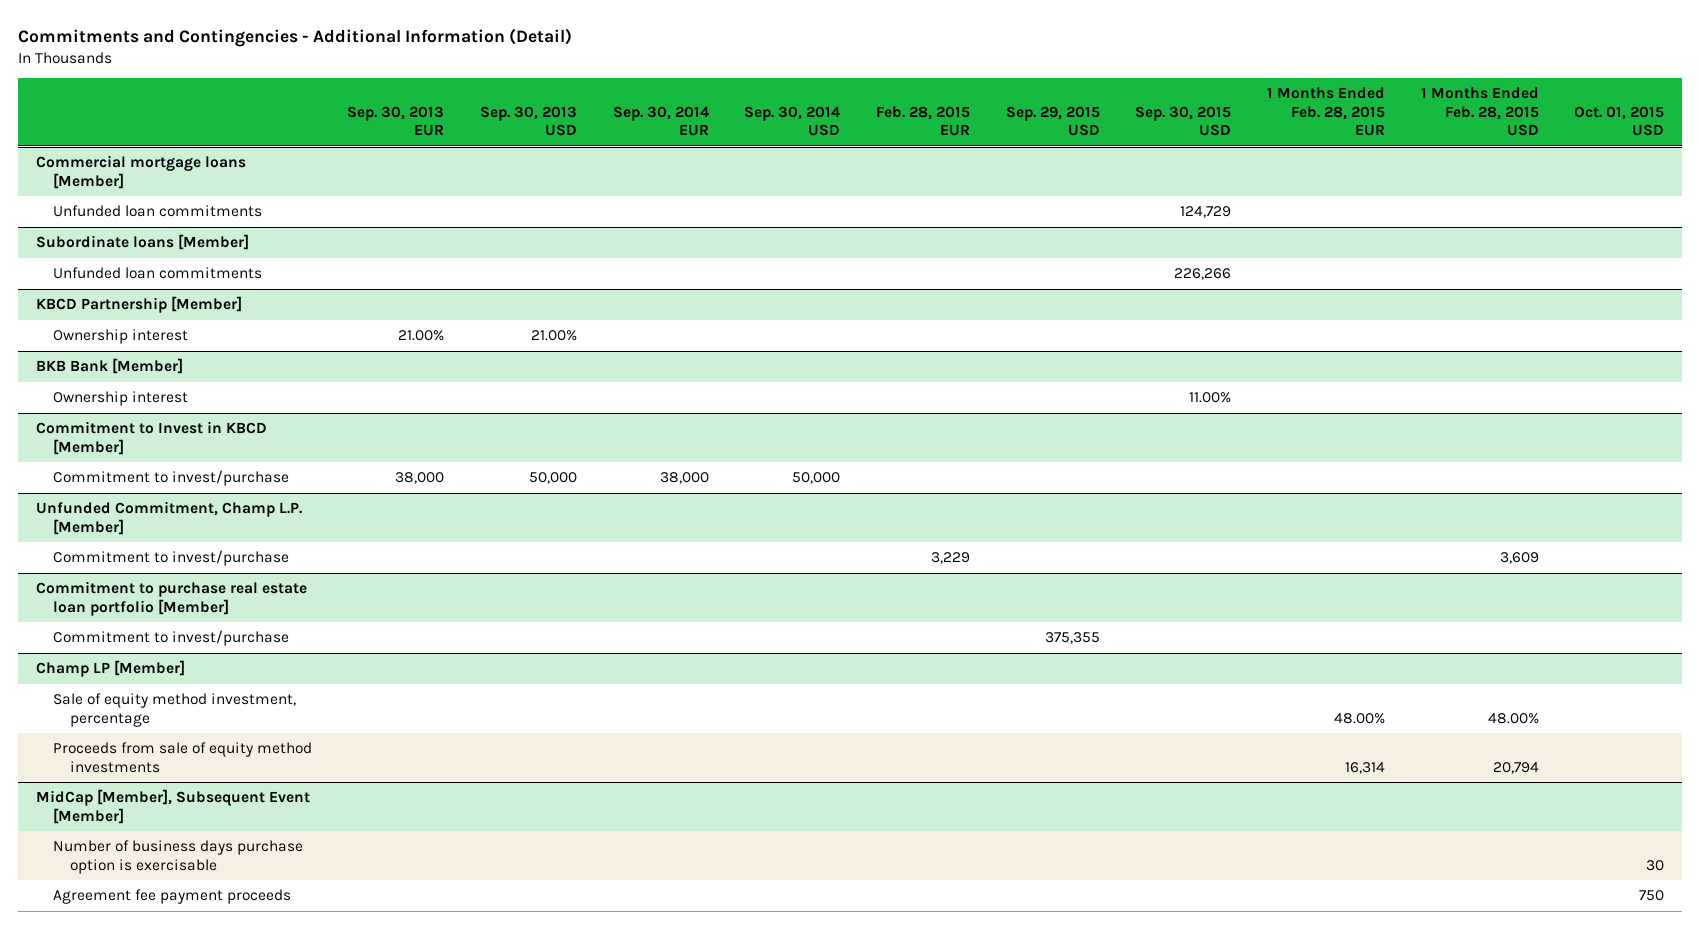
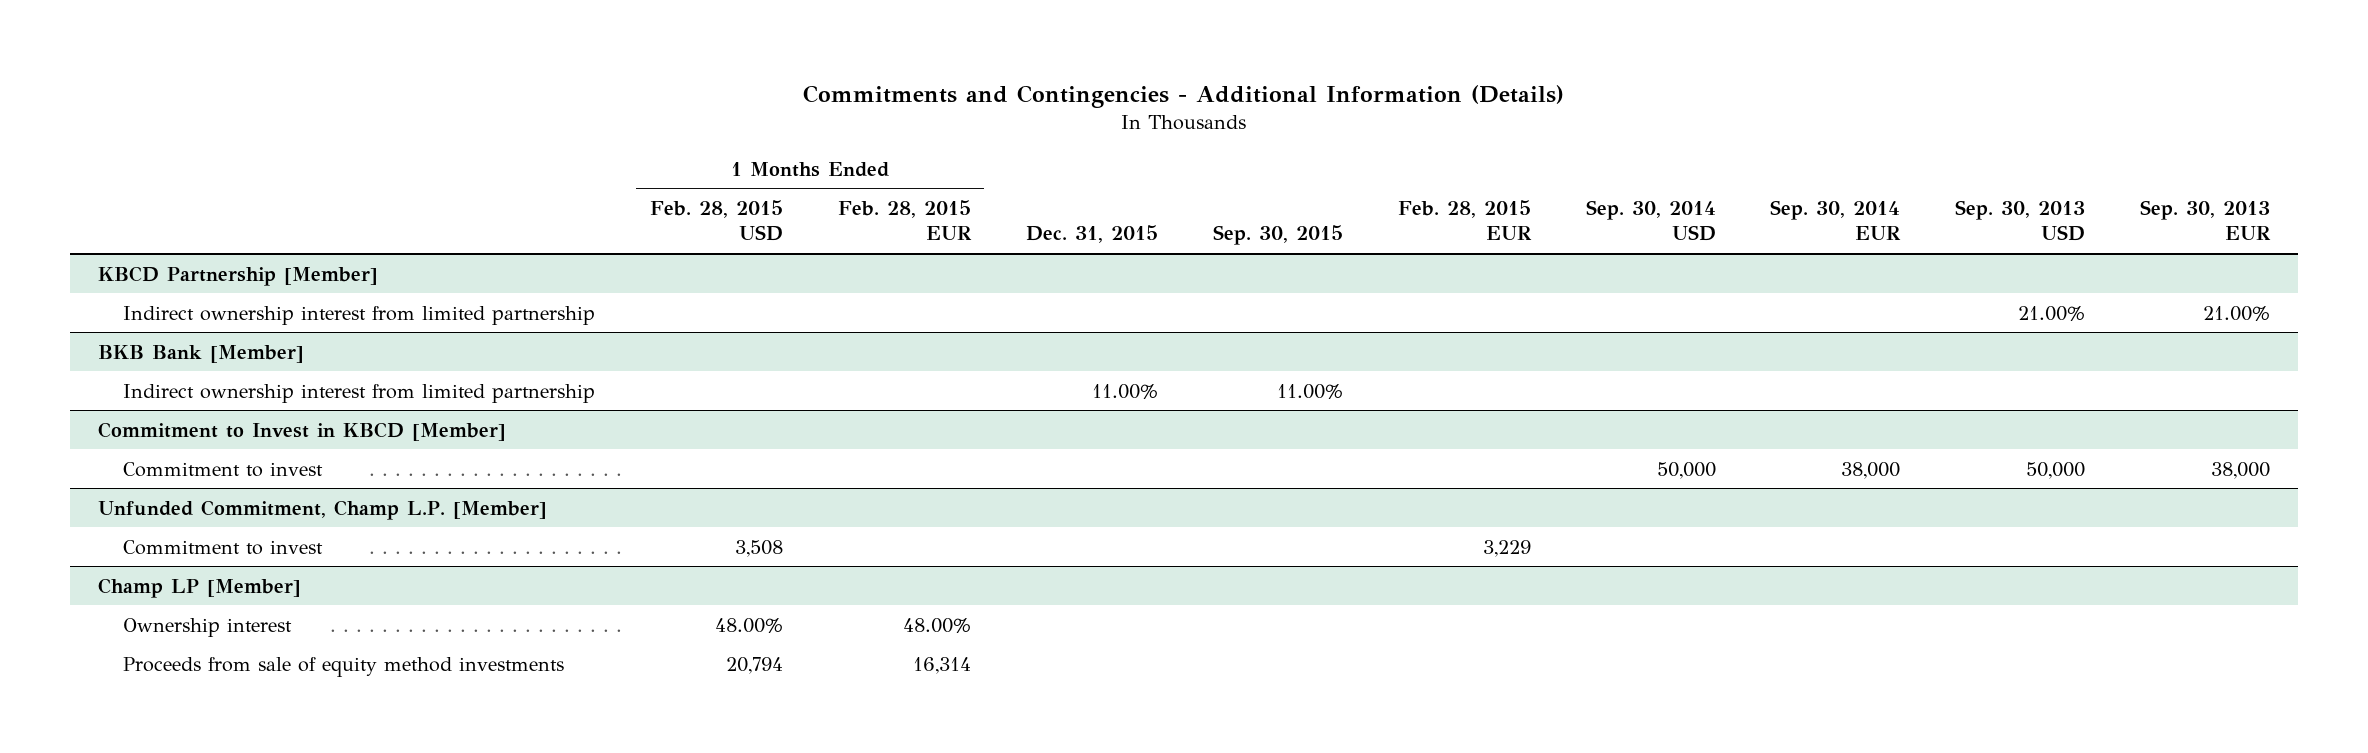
[17,27,572,47] Commitments and Contingencies - Additional Information (Detail) -> [803,84,1565,108] Commitments and Contingencies - Additional Information (Details)
[1005,105,1100,137] Sep. 29, 2015 USD -> none
[1135,105,1232,137] Sep. 30, 2015 USD -> none
[1574,105,1665,137] Oct. 01, 2015 USD -> none
none -> [1025,225,1158,244] Dec. 31, 2015
none -> [1212,225,1343,246] Sep. 30, 2015
[35,155,246,189] Commercial mortgage loans [Member] -> none
[52,205,262,218] Unfunded loan commitments -> none
[35,234,249,251] Subordinate loans [Member] -> none
[52,267,262,280] Unfunded loan commitments -> none
[52,329,188,345] Ownership interest -> [122,305,595,325] Indirect ownership interest from limited partnership
[52,391,188,407] Ownership interest -> [122,383,595,403] Indirect ownership interest from limited partnership
[52,470,289,487] Commitment to invest/purchase -> [122,461,323,477] Commitment to invest
[35,581,307,616] Commitment to purchase real estate loan portfolio [Member] -> none
[52,630,289,647] Commitment to invest/purchase -> none
[52,550,289,567] Commitment to invest/purchase -> [122,539,323,555] Commitment to invest
[1499,552,1539,565] 3,609 -> [734,539,783,557] 3,508
[52,693,296,727] Sale of equity method investment, percentage -> [122,617,292,637] Ownership interest
[35,789,310,824] MidCap [Member], Subsequent Event [Member] -> none
[52,840,303,874] Number of business days purchase option is exercisable -> none
[52,889,291,905] Agreement fee payment proceeds -> none

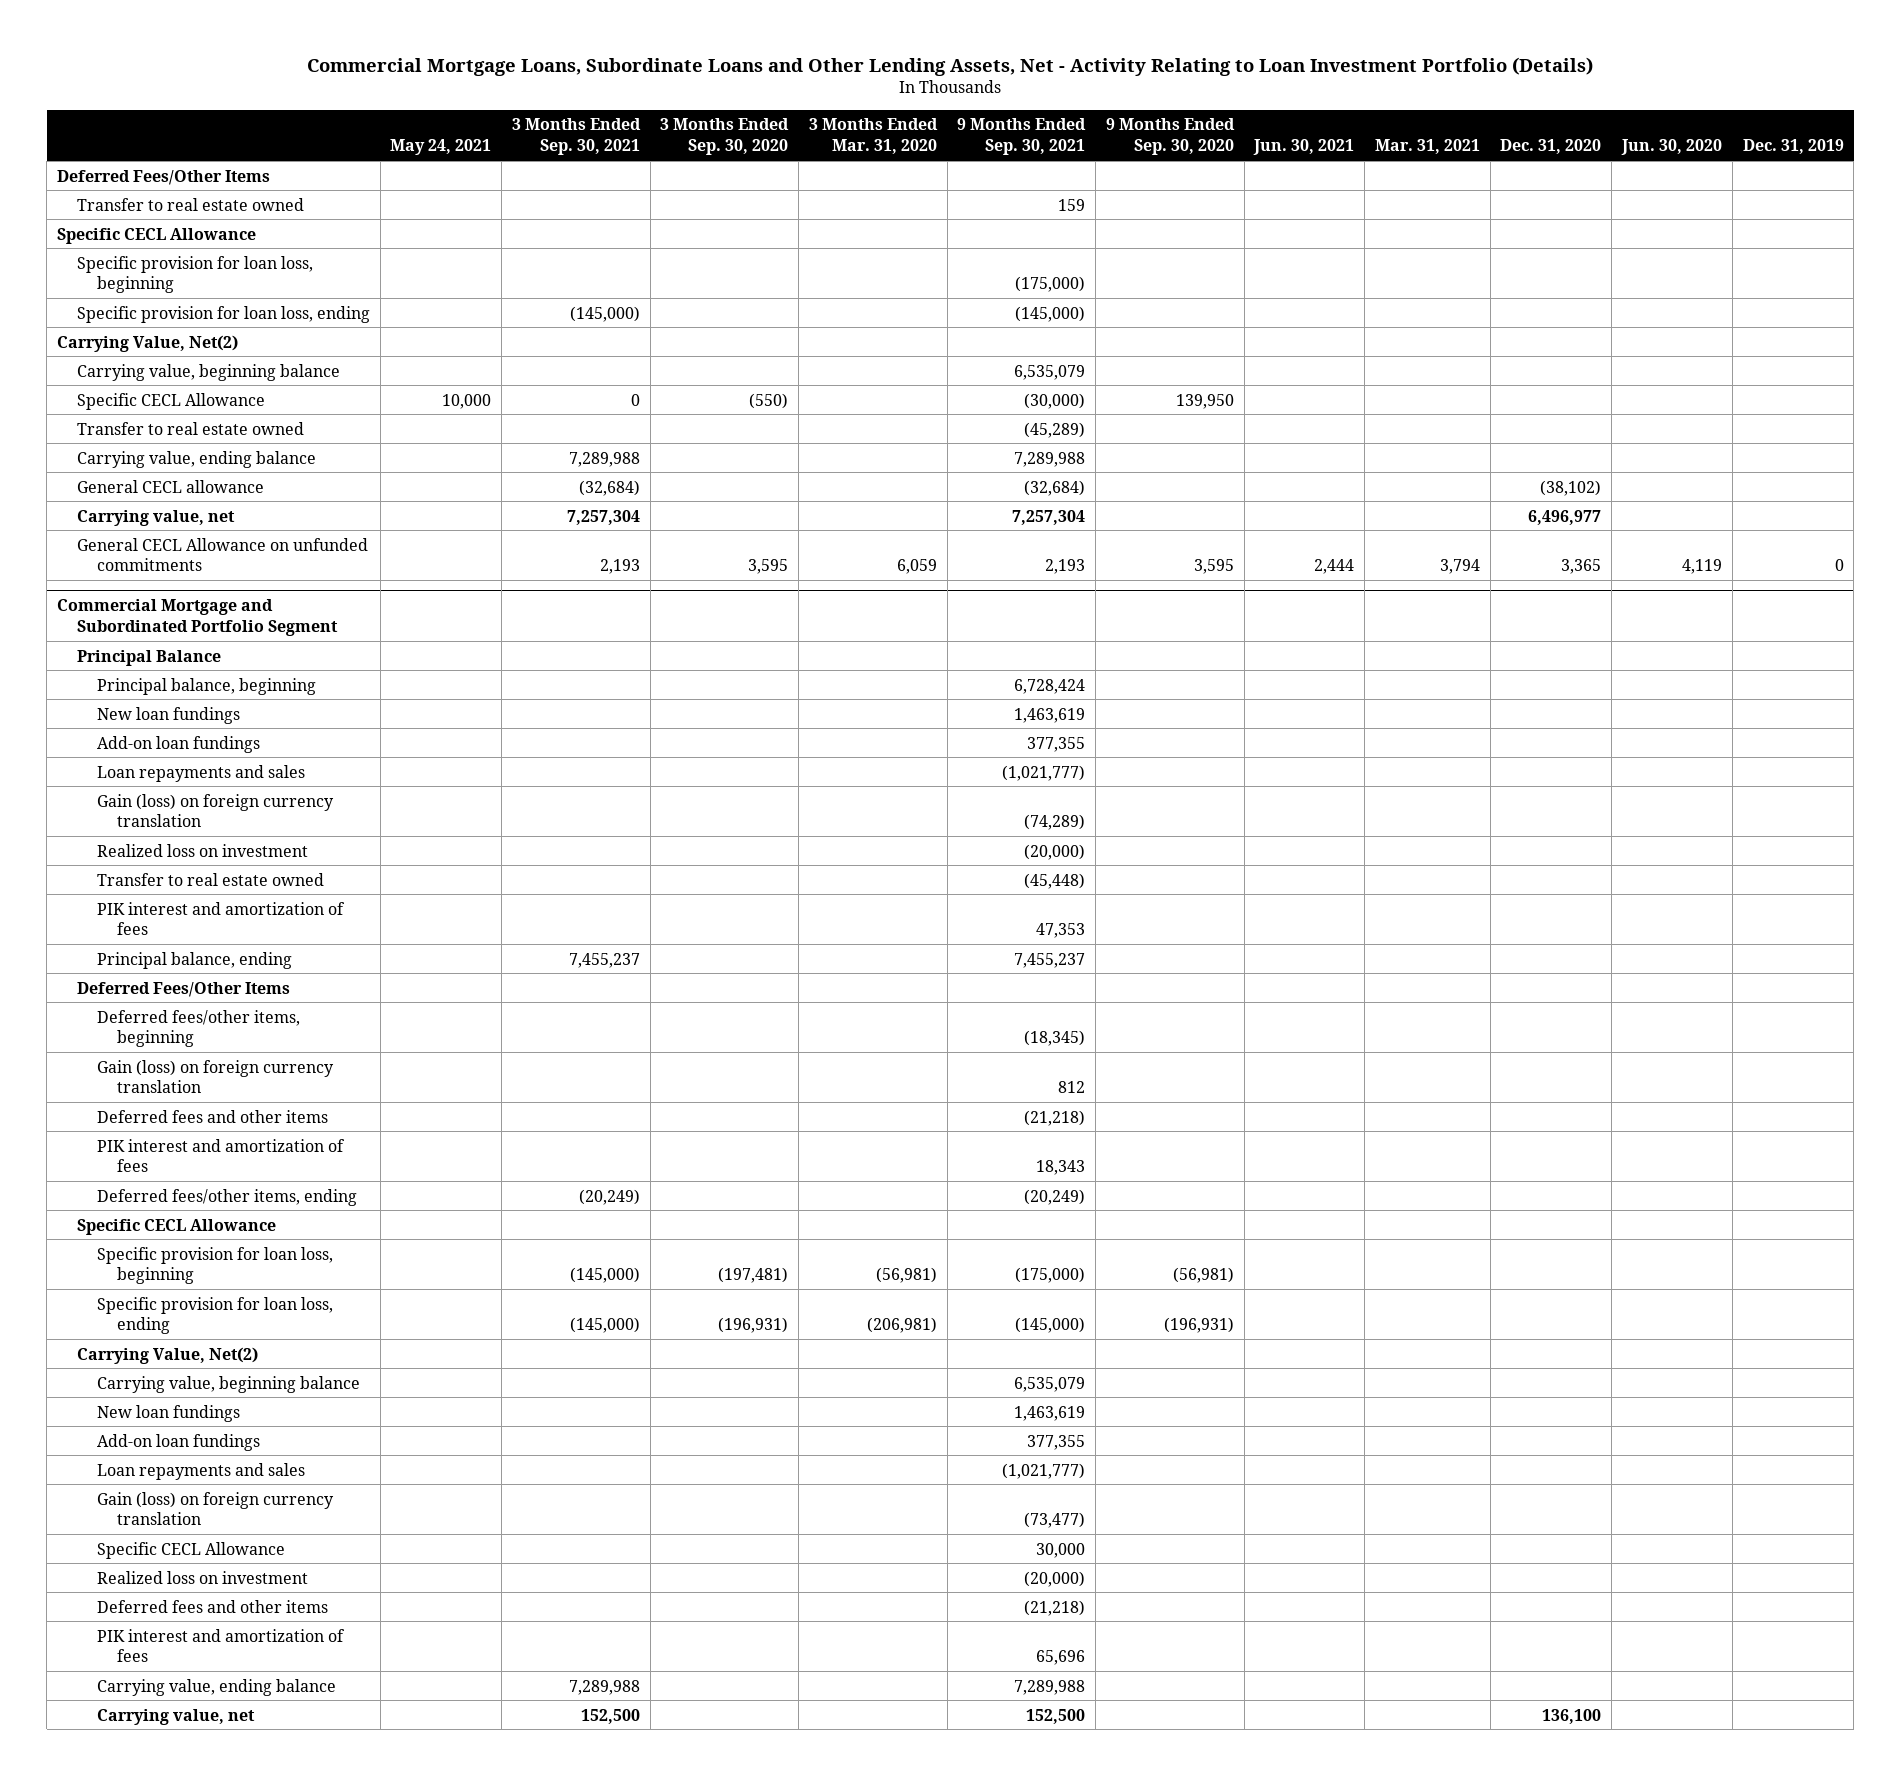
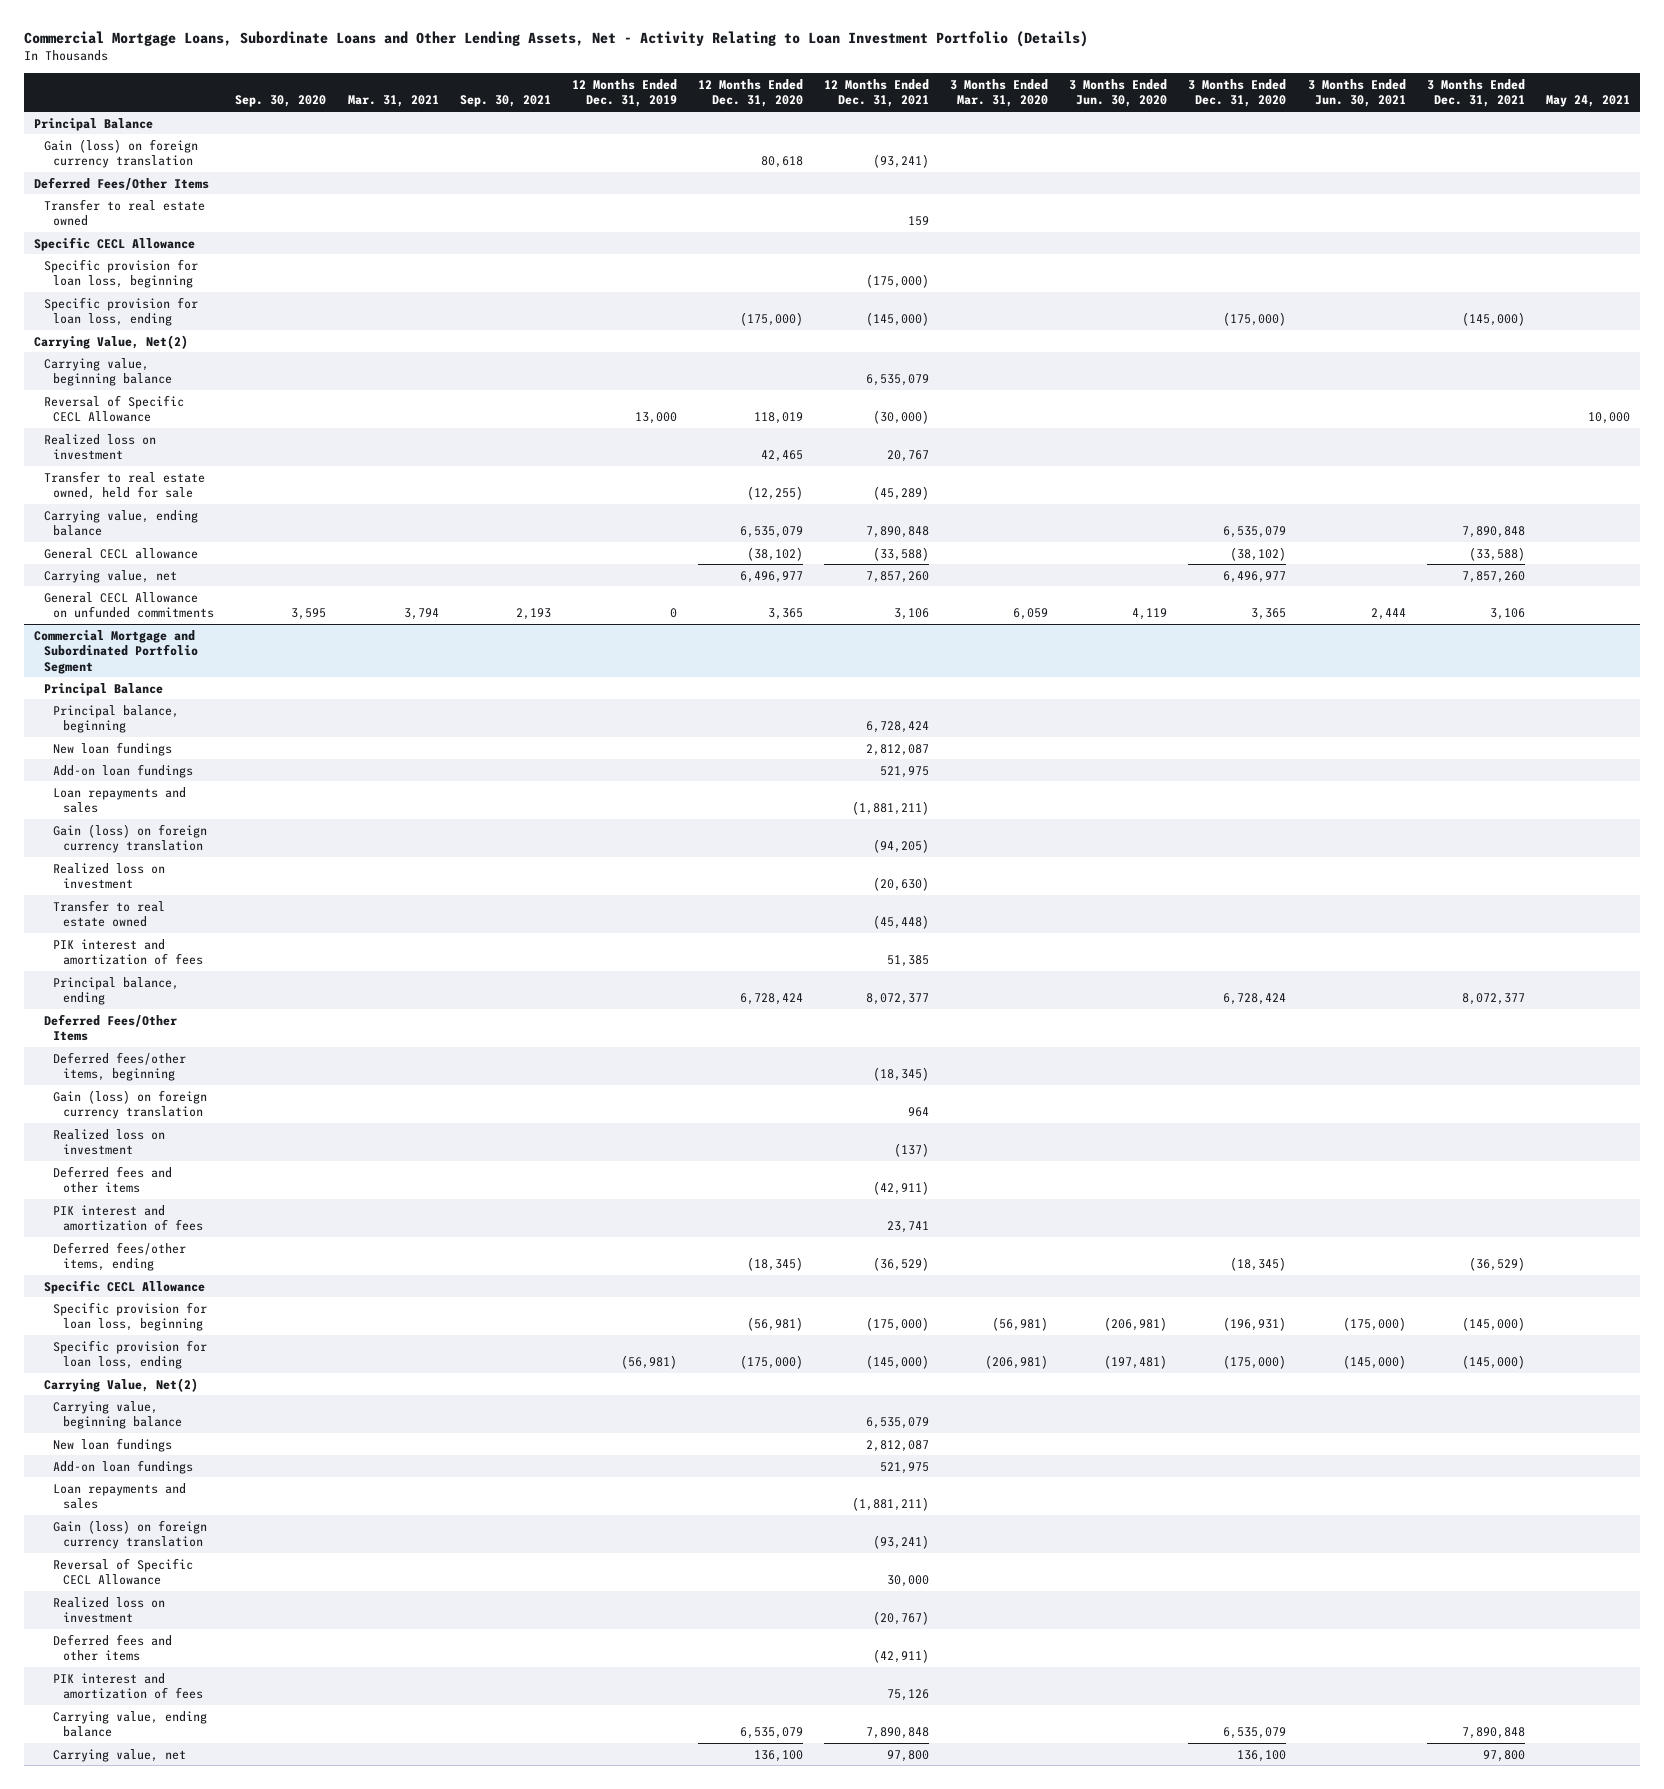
[511,118,641,156] 3 Months Ended Sep. 30, 2021 -> none
[660,118,790,156] 3 Months Ended Sep. 30, 2020 -> none
[957,118,1087,156] 9 Months Ended Sep. 30, 2021 -> none
[1105,118,1235,156] 9 Months Ended Sep. 30, 2020 -> none
[1253,139,1355,156] Jun. 30, 2021 -> none
[1500,139,1602,155] Dec. 31, 2020 -> none
[1620,139,1722,156] Jun. 30, 2020 -> none
[1742,139,1844,155] Dec. 31, 2019 -> none
none -> [235,95,327,108] Sep. 30, 2020
none -> [459,95,551,108] Sep. 30, 2021
none -> [571,78,677,108] 12 Months Ended Dec. 31, 2019
none -> [697,78,803,108] 12 Months Ended Dec. 31, 2020
none -> [824,78,930,108] 12 Months Ended Dec. 31, 2021
none -> [1069,78,1168,108] 3 Months Ended Jun. 30, 2020
none -> [1188,78,1287,108] 3 Months Ended Dec. 31, 2020
none -> [1307,78,1406,108] 3 Months Ended Jun. 30, 2021
none -> [1426,78,1525,108] 3 Months Ended Dec. 31, 2021
none -> [34,117,154,131] Principal Balance
none -> [43,138,198,169] Gain (loss) on foreign currency translation
[76,392,265,410] Specific CECL Allowance -> [43,394,184,423] Reversal of Specific CECL Allowance
none -> [43,433,156,461] Realized loss on investment
[76,421,304,435] Transfer to real estate owned -> [43,470,205,501] Transfer to real estate owned, held for sale
none -> [53,1128,166,1156] Realized loss on investment
[96,1541,285,1559] Specific CECL Allowance -> [53,1557,194,1586] Reversal of Specific CECL Allowance

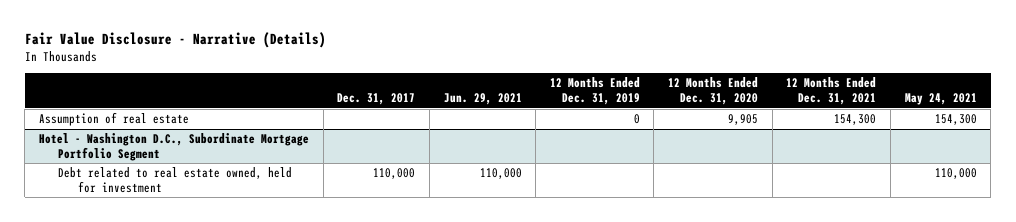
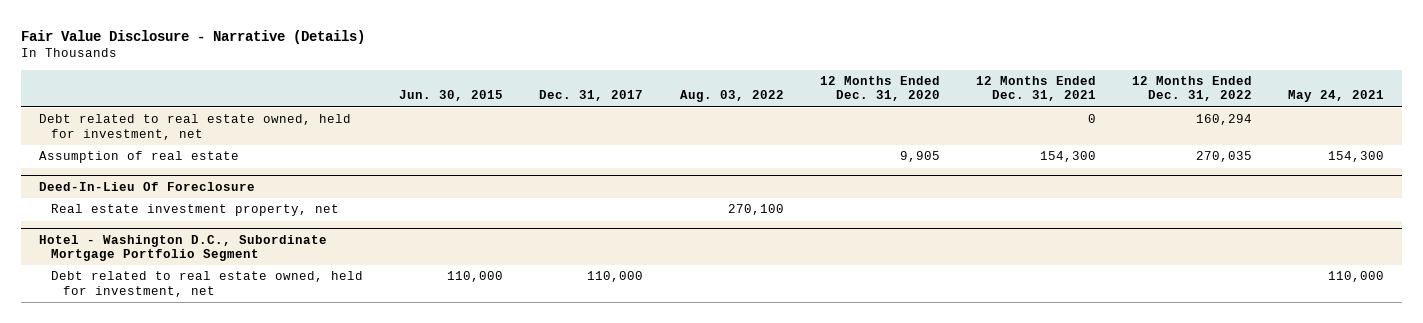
[443,93,522,106] Jun. 29, 2021 -> none
[549,77,640,106] 12 Months Ended Dec. 31, 2019 -> none
none -> [399,90,504,102] Jun. 30, 2015
none -> [679,90,784,103] Aug. 03, 2022
none -> [1131,75,1252,102] 12 Months Ended Dec. 31, 2022
none -> [39,114,352,140] Debt related to real estate owned, held for investment, net
none -> [39,181,256,191] Deed-In-Lieu Of Foreclosure
none -> [51,204,340,217] Real estate investment property, net
[58,167,293,193] Debt related to real estate owned, held for investment -> [51,271,364,297] Debt related to real estate owned, held for investment, net

